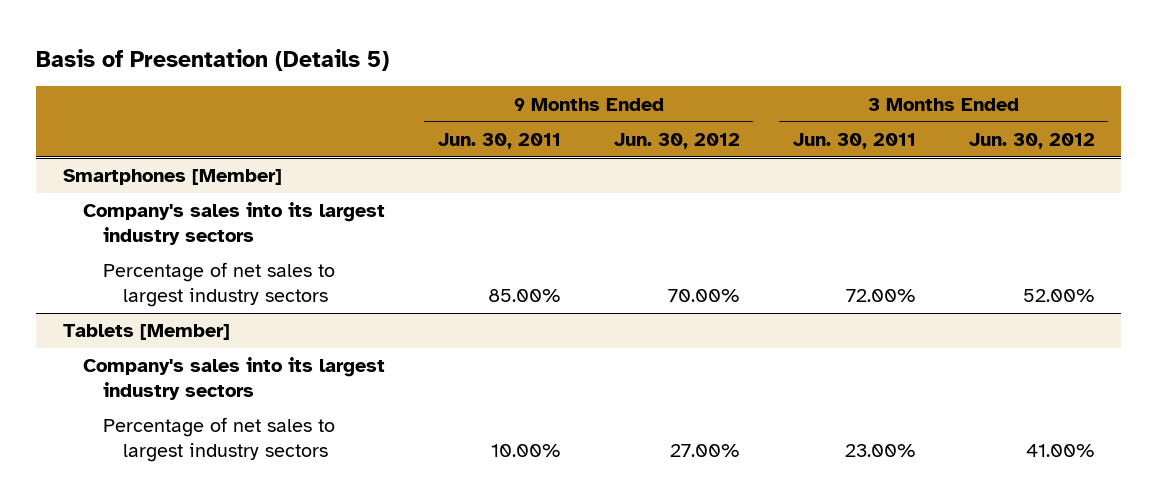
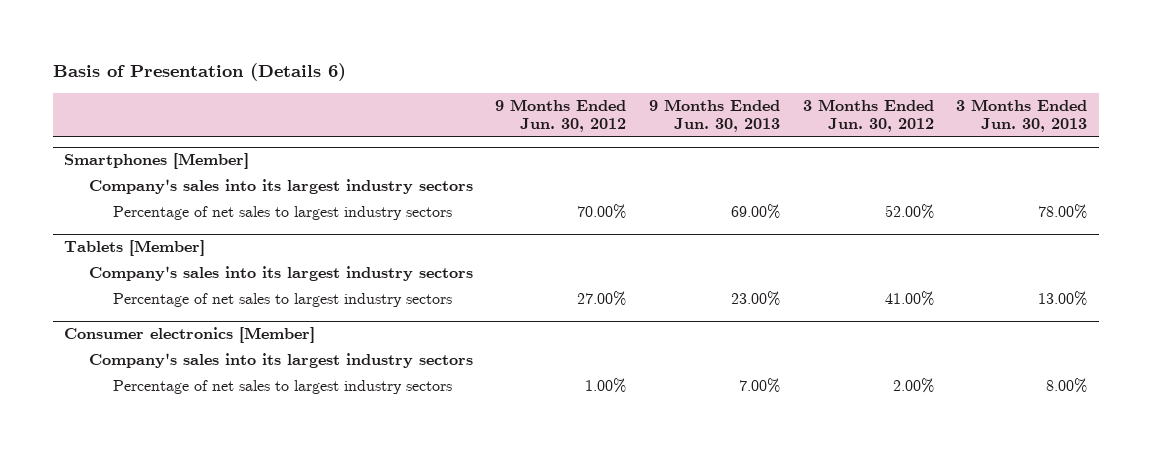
[36,48,390,71] Basis of Presentation (Details 5) -> [53,63,347,82] Basis of Presentation (Details 6)
[437,132,561,149] Jun. 30, 2011 -> none
[792,132,916,149] Jun. 30, 2011 -> none
none -> [649,98,781,133] 9 Months Ended Jun. 30, 2013
none -> [956,98,1088,133] 3 Months Ended Jun. 30, 2013
none -> [64,327,316,344] Consumer electronics [Member]
none -> [88,353,473,369] Company's sales into its largest industry sectors
none -> [112,380,452,395] Percentage of net sales to largest industry sectors

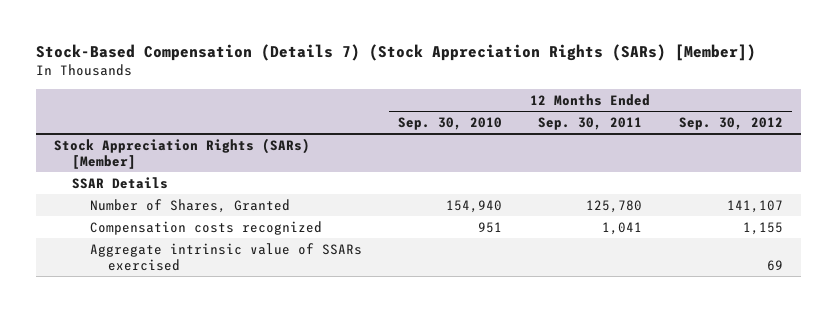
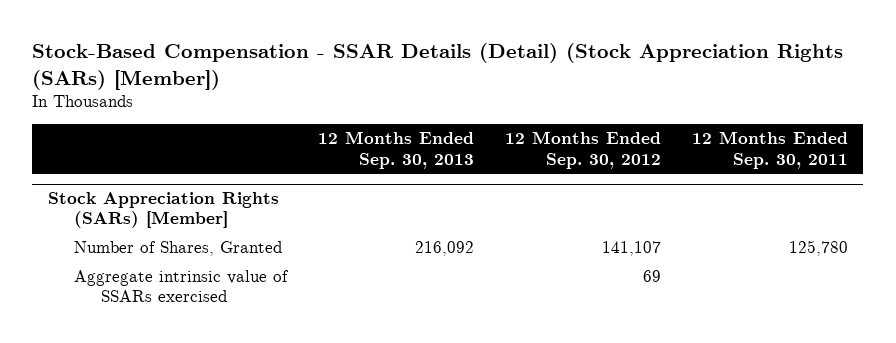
[36,44,757,62] Stock-Based Compensation (Details 7) (Stock Appreciation Rights (SARs) [Member]) -> [32,43,844,90] Stock-Based Compensation - SSAR Details (Detail) (Stock Appreciation Rights (SARs) [Member])
[398,116,503,130] Sep. 30, 2010 -> none
none -> [318,131,475,169] 12 Months Ended Sep. 30, 2013
[72,176,169,189] SSAR Details -> none
[90,220,323,235] Compensation costs recognized -> none

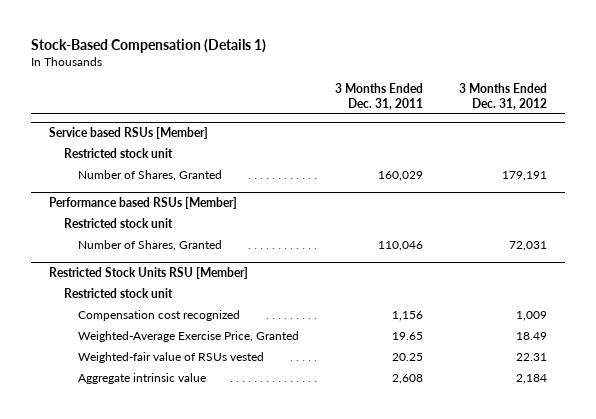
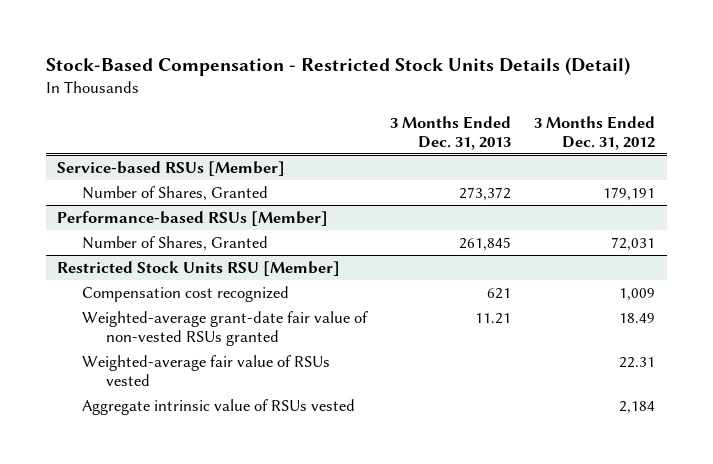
[31,39,267,54] Stock-Based Compensation (Details 1) -> [45,57,630,77] Stock-Based Compensation - Restricted Stock Units Details (Detail)
[334,83,423,110] 3 Months Ended Dec. 31, 2011 -> none
none -> [390,115,512,150] 3 Months Ended Dec. 31, 2013
[63,147,173,158] Restricted stock unit -> none
[49,127,209,140] Service based RSUs [Member] -> [57,160,286,176] Service-based RSUs [Member]
[63,217,173,228] Restricted stock unit -> none
[49,197,238,210] Performance based RSUs [Member] -> [57,210,329,226] Performance-based RSUs [Member]
[63,287,173,298] Restricted stock unit -> none
[77,330,299,342] Weighted-Average Exercise Price, Granted -> [81,310,368,346] Weighted-average grant-date fair value of non-vested RSUs granted
[77,351,264,363] Weighted-fair value of RSUs vested -> [81,354,330,386] Weighted-average fair value of RSUs vested
[77,372,206,384] Aggregate intrinsic value -> [81,398,355,415] Aggregate intrinsic value of RSUs vested

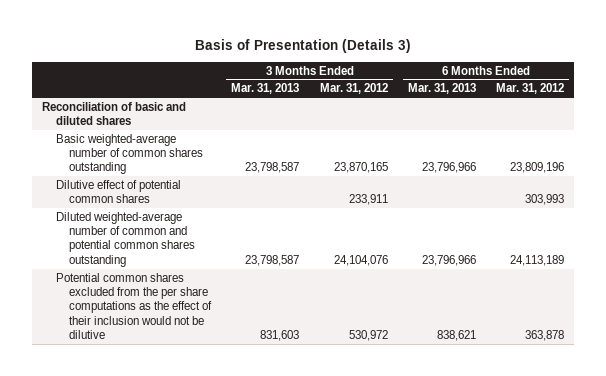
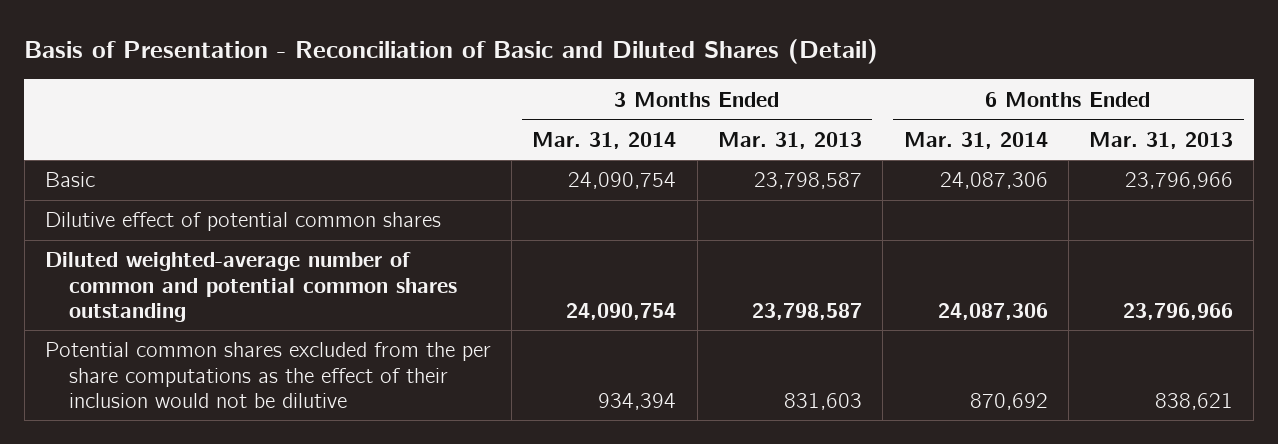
[195,39,412,54] Basis of Presentation (Details 3) -> [24,38,879,64] Basis of Presentation - Reconciliation of Basic and Diluted Shares (Detail)
[319,83,388,95] Mar. 31, 2012 -> none
[496,83,565,95] Mar. 31, 2012 -> none
none -> [532,131,677,149] Mar. 31, 2014
none -> [903,131,1048,149] Mar. 31, 2014
[42,101,187,126] Reconciliation of basic and diluted shares -> none
[55,133,204,175] Basic weighted-average number of common shares outstanding -> [44,172,95,188] Basic

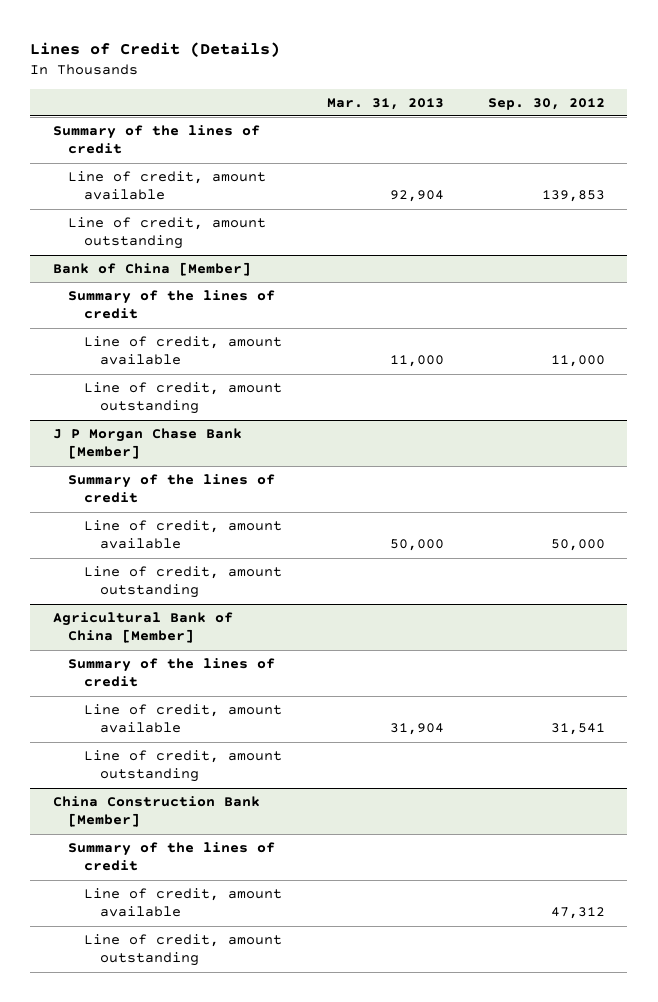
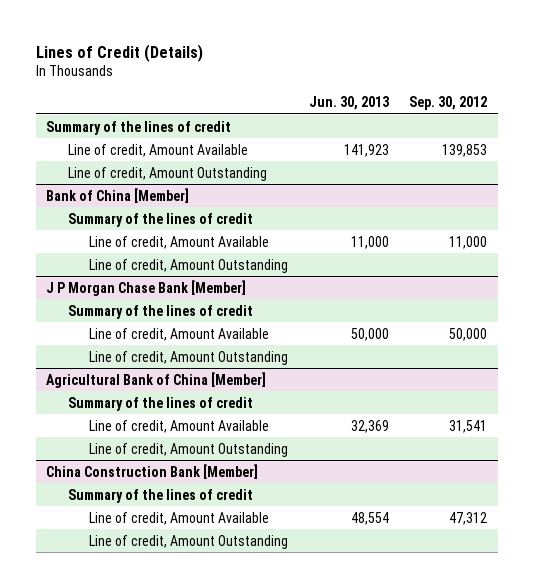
[326,97,444,110] Mar. 31, 2013 -> none
none -> [308,95,389,110] Jun. 30, 2013
[68,170,267,201] Line of credit, amount available -> [67,143,248,157] Line of credit, Amount Available
[68,216,267,250] Line of credit, amount outstanding -> [67,166,267,181] Line of credit, Amount Outstanding
[84,335,283,366] Line of credit, amount available -> [88,235,269,249] Line of credit, Amount Available
[84,381,283,415] Line of credit, amount outstanding -> [88,258,288,273] Line of credit, Amount Outstanding
[84,519,283,550] Line of credit, amount available -> [88,327,269,341] Line of credit, Amount Available
[84,565,283,599] Line of credit, amount outstanding -> [88,350,288,365] Line of credit, Amount Outstanding
[84,703,283,734] Line of credit, amount available -> [88,419,269,433] Line of credit, Amount Available
[84,749,283,783] Line of credit, amount outstanding -> [88,442,288,457] Line of credit, Amount Outstanding
[84,887,283,918] Line of credit, amount available -> [88,511,269,525] Line of credit, Amount Available
[84,933,283,967] Line of credit, amount outstanding -> [88,534,288,549] Line of credit, Amount Outstanding

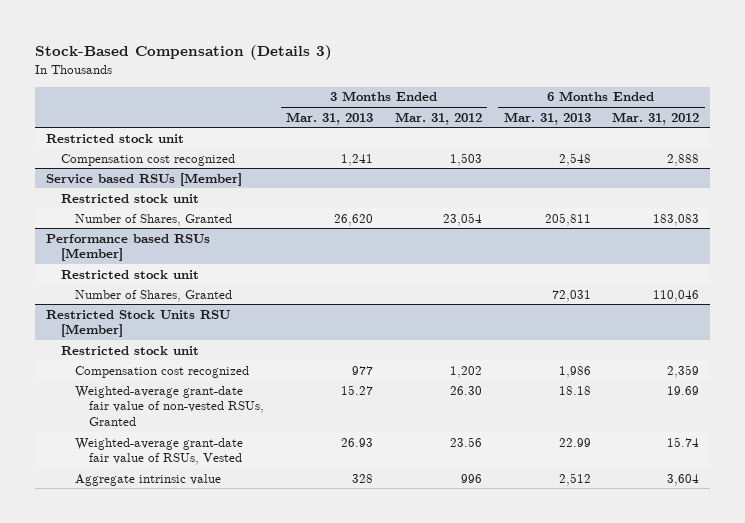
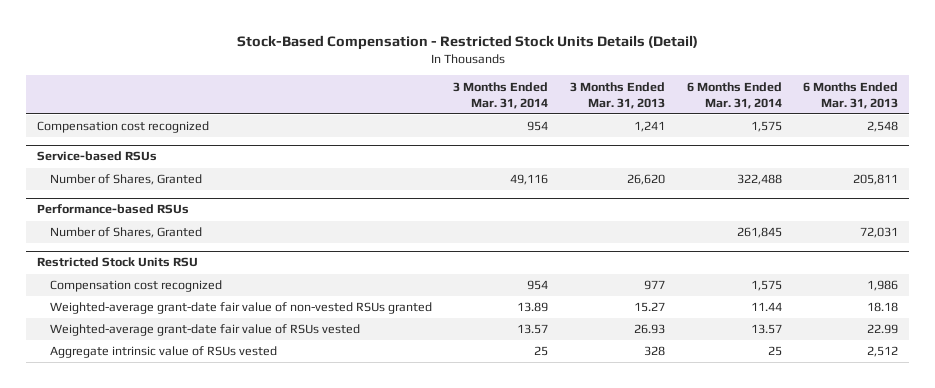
[35,44,333,60] Stock-Based Compensation (Details 3) -> [236,34,698,50] Stock-Based Compensation - Restricted Stock Units Details (Detail)
[394,111,482,125] Mar. 31, 2012 -> none
[612,111,700,125] Mar. 31, 2012 -> none
none -> [453,81,549,109] 3 Months Ended Mar. 31, 2014
none -> [686,81,782,109] 6 Months Ended Mar. 31, 2014
[46,133,185,143] Restricted stock unit -> none
[60,193,199,203] Restricted stock unit -> none
[46,172,243,186] Service based RSUs [Member] -> [37,151,158,162] Service-based RSUs
[60,269,199,279] Restricted stock unit -> none
[46,233,211,262] Performance based RSUs [Member] -> [37,204,190,215] Performance-based RSUs
[60,345,199,355] Restricted stock unit -> none
[46,309,231,338] Restricted Stock Units RSU [Member] -> [37,257,199,268] Restricted Stock Units RSU
[74,385,265,427] Weighted-average grant-date fair value of non-vested RSUs, Granted -> [49,302,432,315] Weighted-average grant-date fair value of non-vested RSUs granted
[74,437,243,466] Weighted-average grant-date fair value of RSUs, Vested -> [49,324,360,337] Weighted-average grant-date fair value of RSUs vested
[74,473,221,486] Aggregate intrinsic value -> [49,346,277,359] Aggregate intrinsic value of RSUs vested

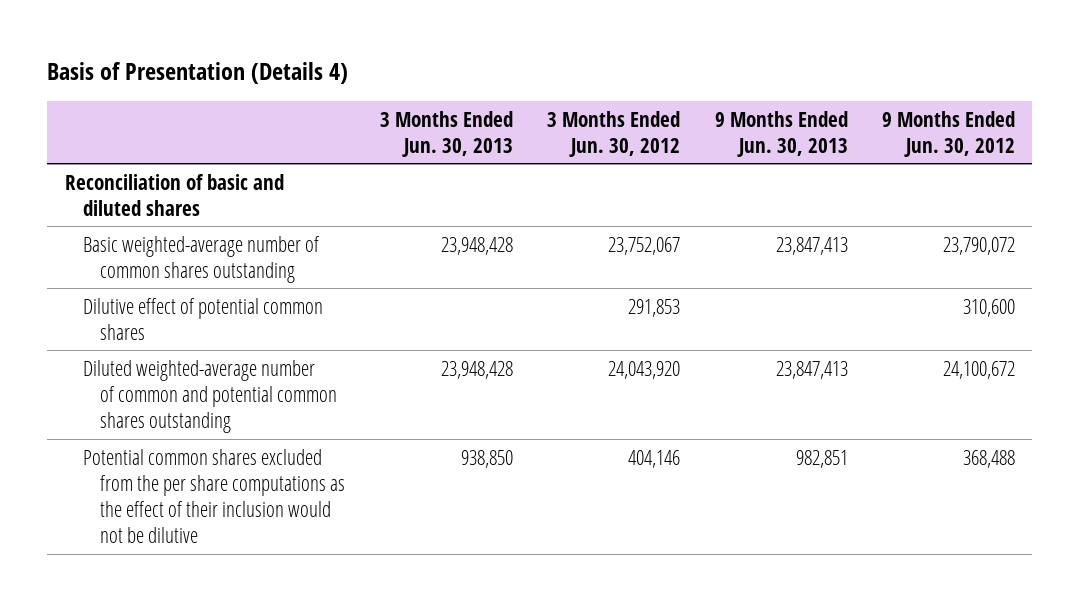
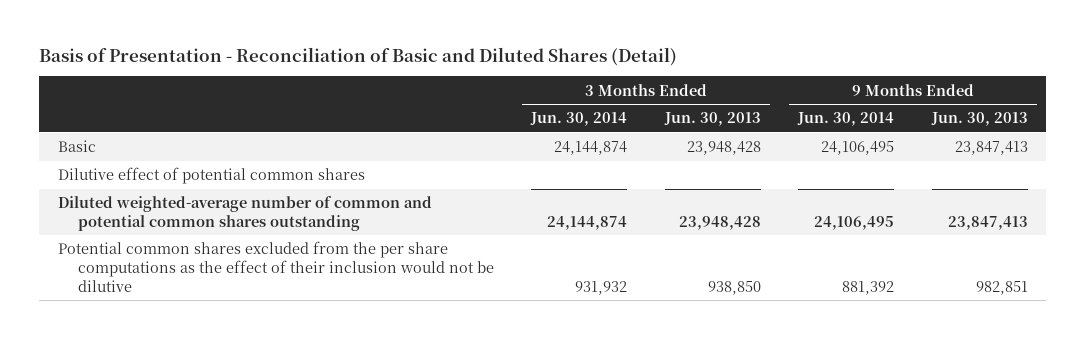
[47,62,349,85] Basis of Presentation (Details 4) -> [39,46,678,66] Basis of Presentation - Reconciliation of Basic and Diluted Shares (Detail)
[547,110,681,157] 3 Months Ended Jun. 30, 2012 -> none
[882,110,1016,157] 9 Months Ended Jun. 30, 2012 -> none
none -> [530,112,628,127] Jun. 30, 2014
none -> [797,112,895,127] Jun. 30, 2014
[64,173,284,216] Reconciliation of basic and diluted shares -> none
[82,235,320,283] Basic weighted-average number of common shares outstanding -> [57,140,96,153] Basic

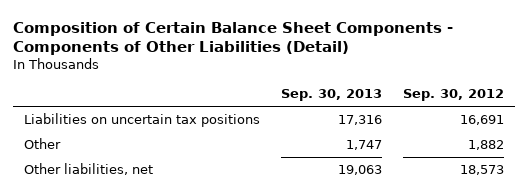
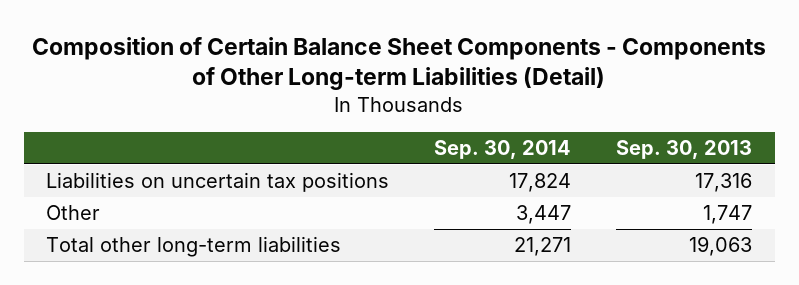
[13,21,454,56] Composition of Certain Balance Sheet Components - Components of Other Liabilities (Detail) -> [32,36,767,91] Composition of Certain Balance Sheet Components - Components of Other Long-term Liabilities (Detail)
[403,89,505,102] Sep. 30, 2012 -> none
none -> [434,140,572,160] Sep. 30, 2014
[23,163,153,176] Other liabilities, net -> [46,236,342,258] Total other long-term liabilities

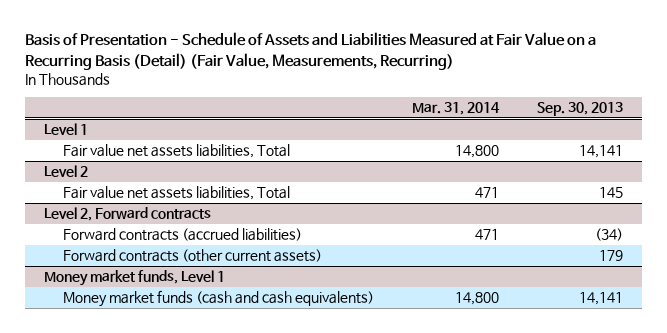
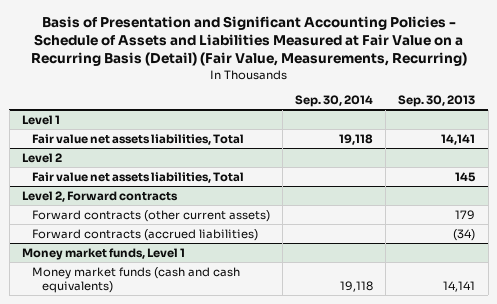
[24,32,596,70] Basis of Presentation - Schedule of Assets and Liabilities Measured at Fair Value on a Recurring Basis (Detail) (Fair Value, Measurements, Recurring) -> [30,16,467,67] Basis of Presentation and Significant Accounting Policies - Schedule of Assets and Liabilities Measured at Fair Value on a Recurring Basis (Detail) (Fair Value, Measurements, Recurring)
[411,102,500,116] Mar. 31, 2014 -> none
none -> [295,94,374,107] Sep. 30, 2014
[62,228,302,242] Forward contracts (accrued liabilities) -> [32,228,259,241] Forward contracts (accrued liabilities)

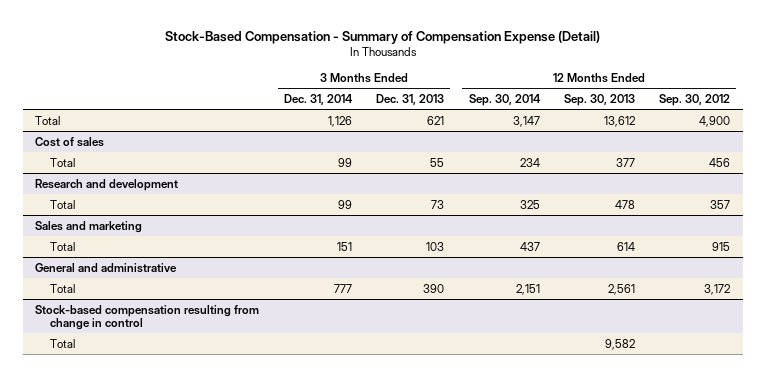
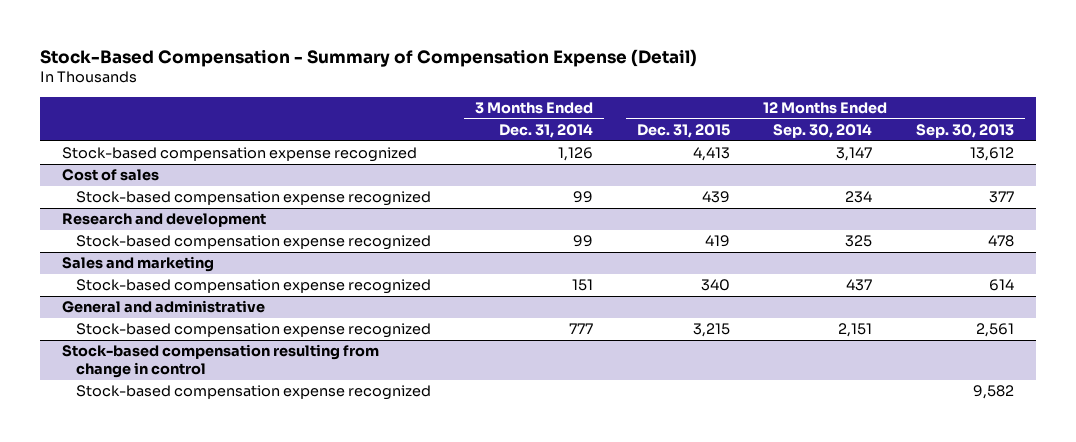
[376,93,445,105] Dec. 31, 2013 -> none
[659,93,731,106] Sep. 30, 2012 -> none
none -> [636,124,730,139] Dec. 31, 2015
[35,115,61,125] Total -> [61,147,417,163] Stock-based compensation expense recognized
[49,157,75,167] Total -> [75,191,431,207] Stock-based compensation expense recognized
[49,199,75,209] Total -> [75,235,431,251] Stock-based compensation expense recognized
[49,241,75,251] Total -> [75,279,431,295] Stock-based compensation expense recognized
[49,283,75,293] Total -> [75,323,431,339] Stock-based compensation expense recognized
[49,338,75,348] Total -> [75,385,431,401] Stock-based compensation expense recognized

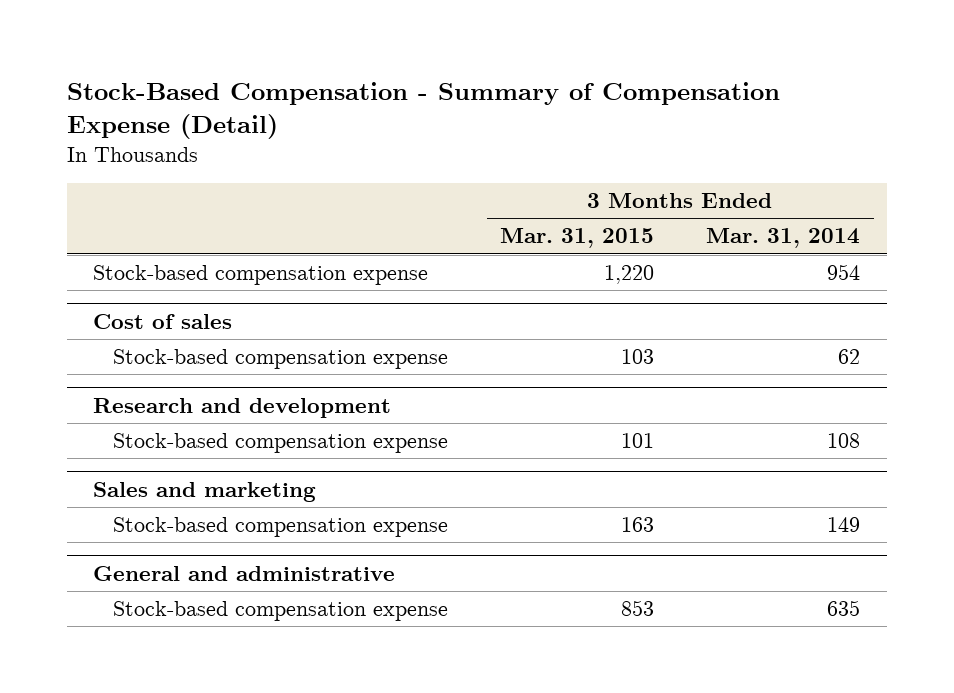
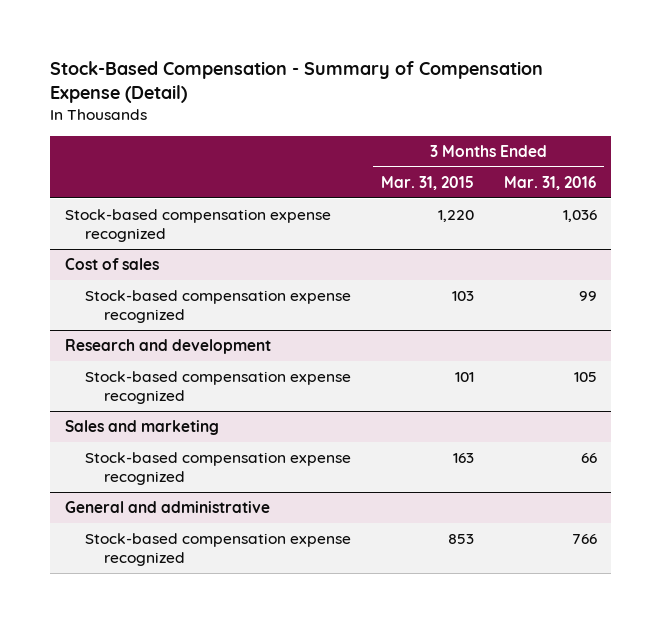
[706,228,861,249] Mar. 31, 2014 -> none
none -> [503,175,597,190] Mar. 31, 2016
[93,265,429,286] Stock-based compensation expense -> [65,209,332,243] Stock-based compensation expense recognized
[113,349,449,370] Stock-based compensation expense -> [84,290,351,324] Stock-based compensation expense recognized
[113,433,449,454] Stock-based compensation expense -> [84,371,351,405] Stock-based compensation expense recognized
[113,517,449,538] Stock-based compensation expense -> [84,452,351,486] Stock-based compensation expense recognized
[113,601,449,622] Stock-based compensation expense -> [84,533,351,567] Stock-based compensation expense recognized

